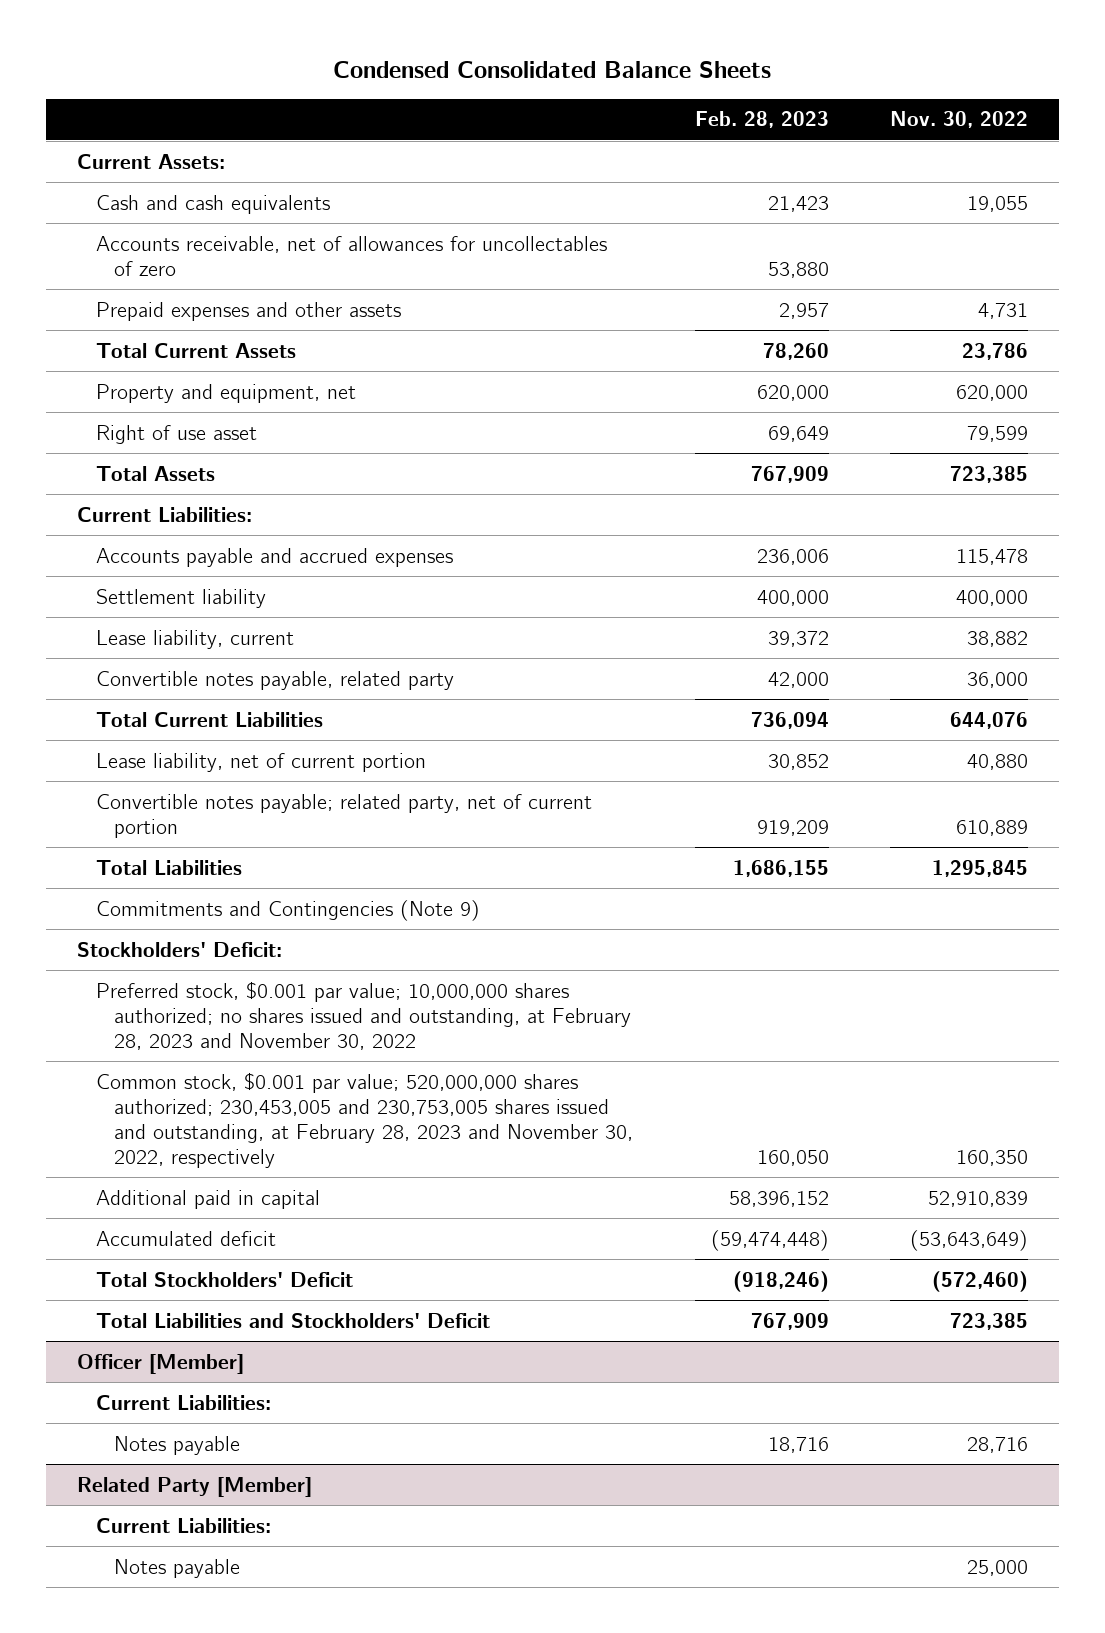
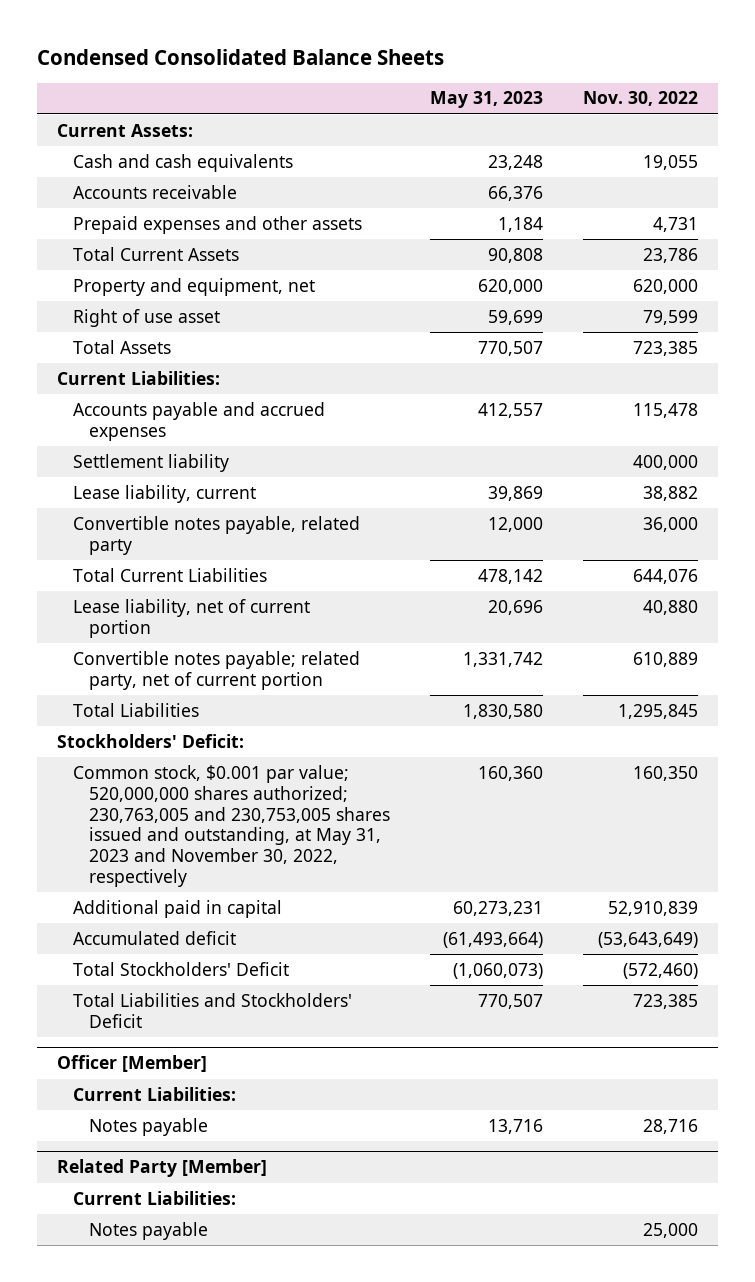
[694,111,829,129] Feb. 28, 2023 -> none
none -> [429,91,543,109] May 31, 2023
[95,235,607,276] Accounts receivable, net of allowances for uncollectables of zero -> [73,184,238,199] Accounts receivable
[95,899,480,921] Commitments and Contingencies (Note 9) -> none
[95,980,632,1050] Preferred stock, $0.001 par value; 10,000,000 shares authorized; no shares issued and outstanding, at February 28, 2023 and November 30, 2022 -> none
[95,1071,634,1168] Common stock, $0.001 par value; 520,000,000 shares authorized; 230,453,005 and 230,753,005 shares issued and outstanding, at February 28, 2023 and November 30, 2022, respectively -> [73,764,390,887] Common stock, $0.001 par value; 520,000,000 shares authorized; 230,763,005 and 230,753,005 shares issued and outstanding, at May 31, 2023 and November 30, 2022, respectively

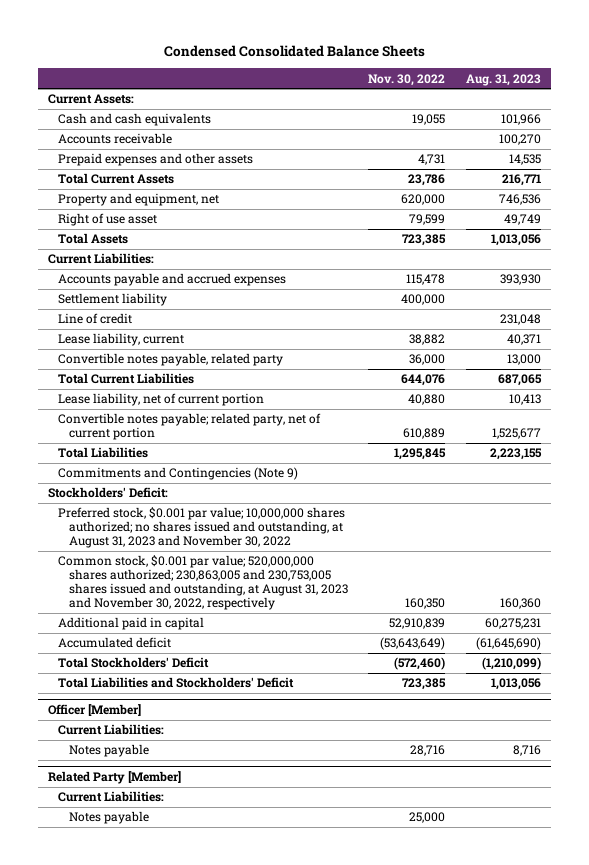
[429,91,543,109] May 31, 2023 -> none
none -> [465,73,541,86] Aug. 31, 2023
none -> [58,313,133,325] Line of credit
none -> [58,467,299,481] Commitments and Contingencies (Note 9)
none -> [58,507,346,548] Preferred stock, $0.001 par value; 10,000,000 shares authorized; no shares issued and outstanding, at August 31, 2023 and November 30, 2022
[73,764,390,887] Common stock, $0.001 par value; 520,000,000 shares authorized; 230,763,005 and 230,753,005 shares issued and outstanding, at May 31, 2023 and November 30, 2022, respectively -> [58,555,348,610] Common stock, $0.001 par value; 520,000,000 shares authorized; 230,863,005 and 230,753,005 shares issued and outstanding, at August 31, 2023 and November 30, 2022, respectively

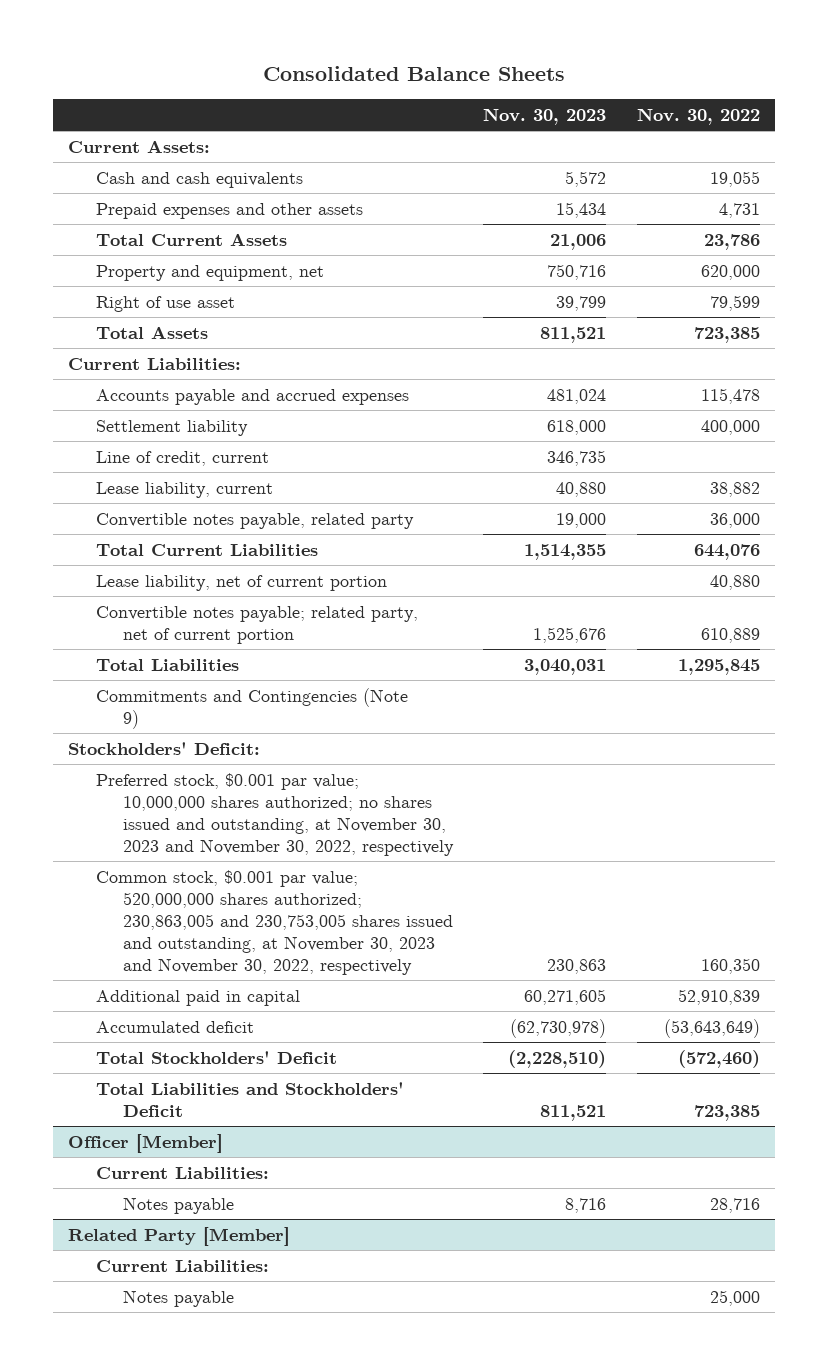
[163,45,425,58] Condensed Consolidated Balance Sheets -> [263,66,566,82] Consolidated Balance Sheets
[465,73,541,86] Aug. 31, 2023 -> none
none -> [483,107,607,125] Nov. 30, 2023
[58,133,173,145] Accounts receivable -> none
[58,313,133,325] Line of credit -> [95,450,269,466] Line of credit, current
[58,507,346,548] Preferred stock, $0.001 par value; 10,000,000 shares authorized; no shares issued and outstanding, at August 31, 2023 and November 30, 2022 -> [95,772,455,856] Preferred stock, $0.001 par value; 10,000,000 shares authorized; no shares issued and outstanding, at November 30, 2023 and November 30, 2022, respectively
[58,555,348,610] Common stock, $0.001 par value; 520,000,000 shares authorized; 230,863,005 and 230,753,005 shares issued and outstanding, at August 31, 2023 and November 30, 2022, respectively -> [95,869,454,975] Common stock, $0.001 par value; 520,000,000 shares authorized; 230,863,005 and 230,753,005 shares issued and outstanding, at November 30, 2023 and November 30, 2022, respectively

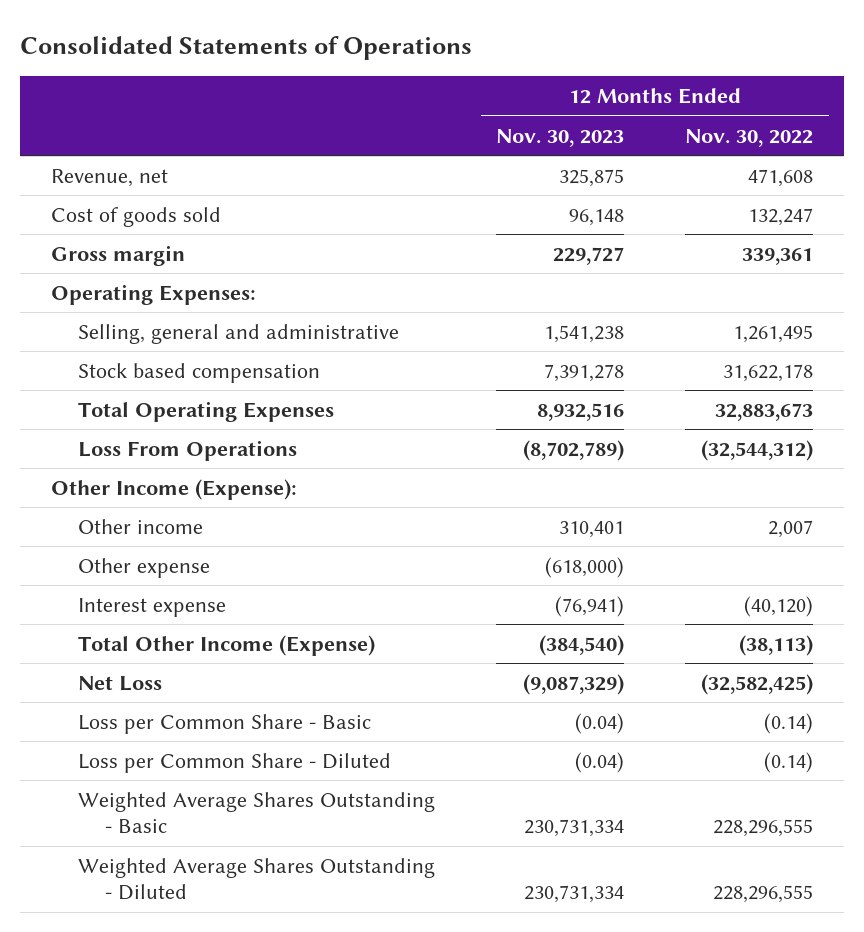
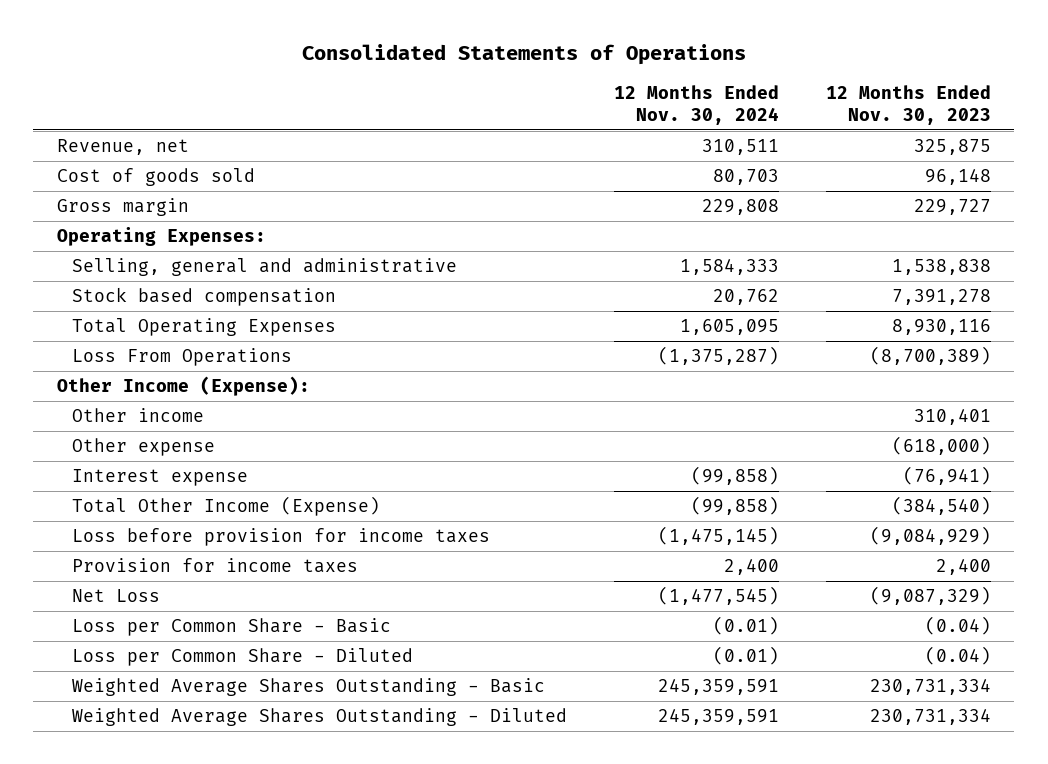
[685,128,814,147] Nov. 30, 2022 -> none
none -> [614,85,780,126] 12 Months Ended Nov. 30, 2024
[544,324,625,343] 1,541,238 -> [892,259,992,276] 1,538,838
[537,402,625,421] 8,932,516 -> [892,319,992,336] 8,930,116
[523,439,625,461] (8,702,789) -> [870,346,992,366] (8,700,389)
none -> [72,528,491,547] Loss before provision for income taxes
none -> [72,558,359,574] Provision for income taxes

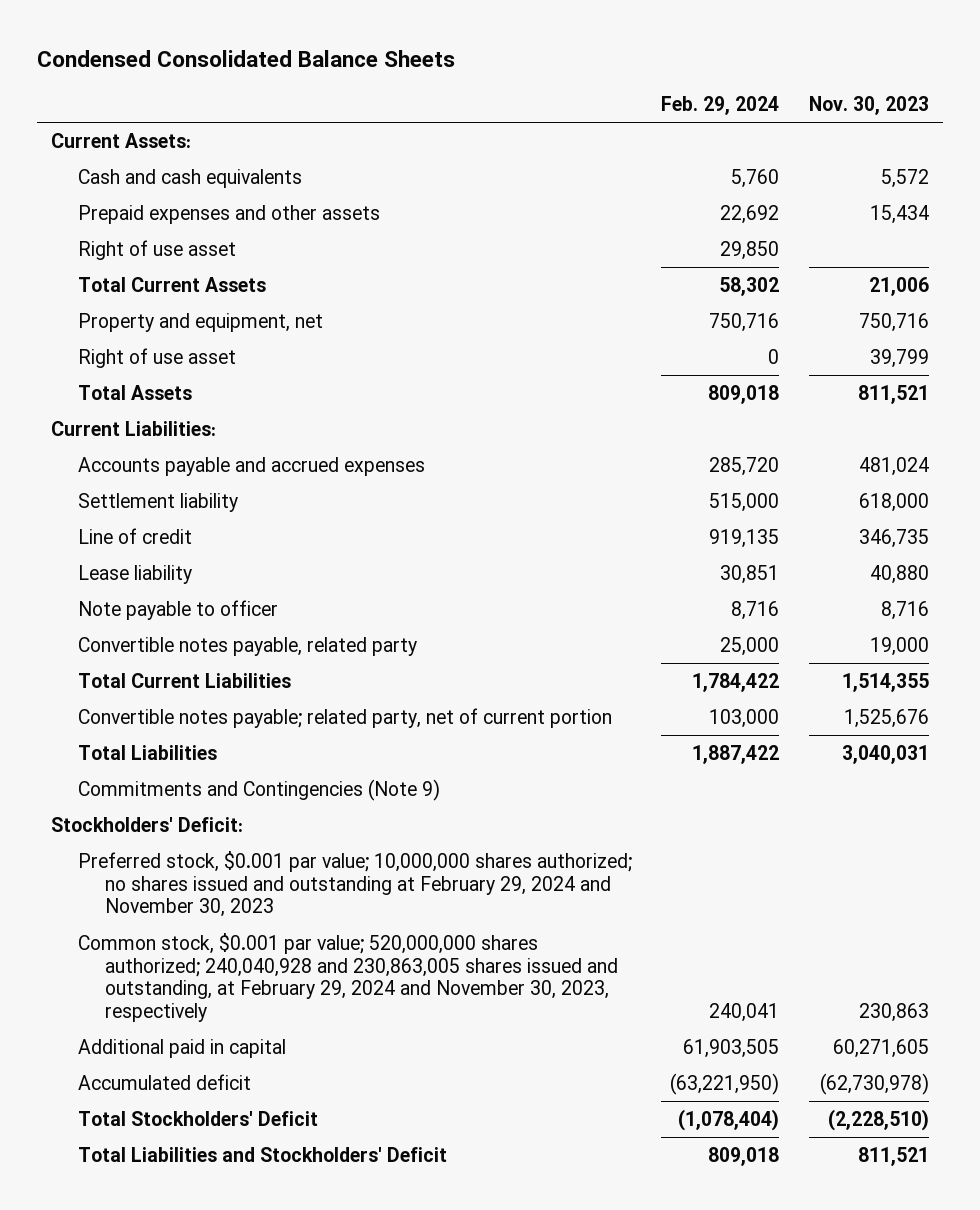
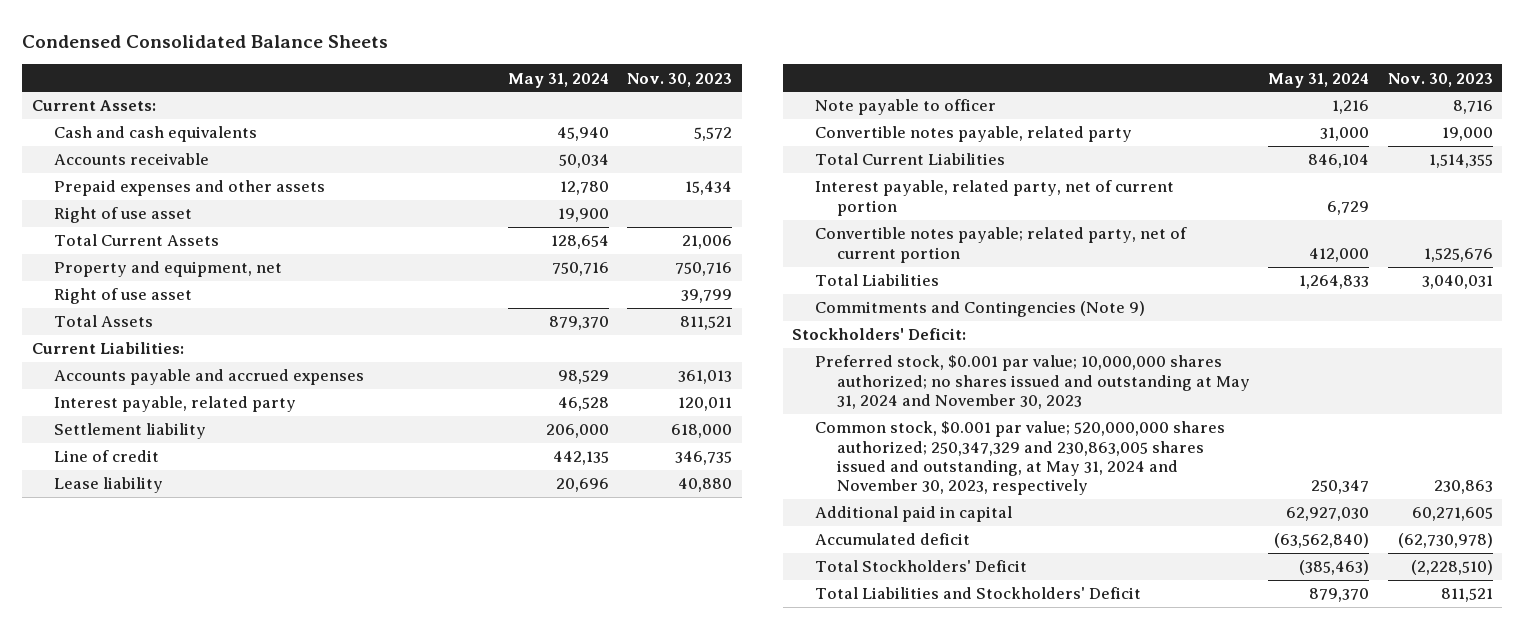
[661,96,780,116] Feb. 29, 2024 -> none
none -> [507,72,609,88] May 31, 2024
none -> [53,153,209,166] Accounts receivable
[858,456,929,476] 481,024 -> [678,370,733,385] 361,013
none -> [53,396,296,413] Interest payable, related party
none -> [814,180,1174,216] Interest payable, related party, net of current portion
[78,850,633,918] Preferred stock, $0.001 par value; 10,000,000 shares authorized; no shares issued and outstanding at February 29, 2024 and November 30, 2023 -> [814,355,1250,410] Preferred stock, $0.001 par value; 10,000,000 shares authorized; no shares issued and outstanding at May 31, 2024 and November 30, 2023
[78,932,619,1023] Common stock, $0.001 par value; 520,000,000 shares authorized; 240,040,928 and 230,863,005 shares issued and outstanding, at February 29, 2024 and November 30, 2023, respectively -> [814,421,1225,496] Common stock, $0.001 par value; 520,000,000 shares authorized; 250,347,329 and 230,863,005 shares issued and outstanding, at May 31, 2024 and November 30, 2023, respectively

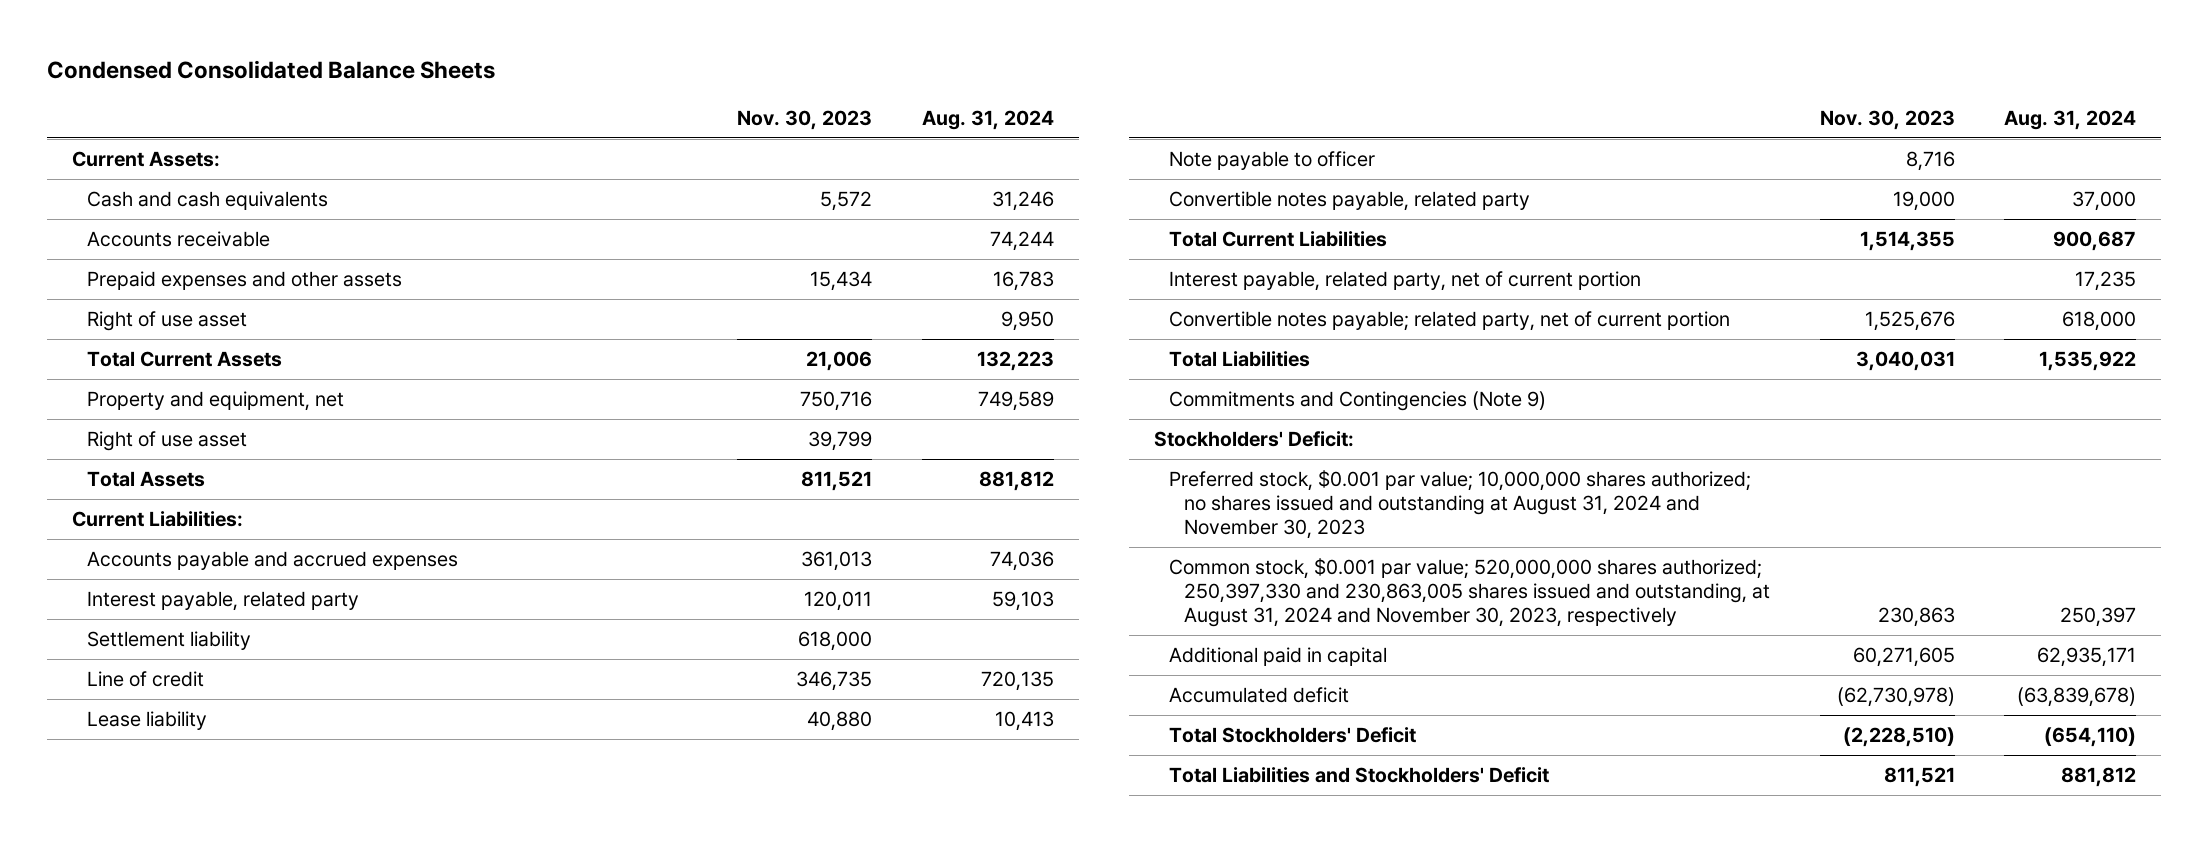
[507,72,609,88] May 31, 2024 -> none
none -> [921,110,1054,131] Aug. 31, 2024
[814,355,1250,410] Preferred stock, $0.001 par value; 10,000,000 shares authorized; no shares issued and outstanding at May 31, 2024 and November 30, 2023 -> [1169,469,1752,540] Preferred stock, $0.001 par value; 10,000,000 shares authorized; no shares issued and outstanding at August 31, 2024 and November 30, 2023
[814,421,1225,496] Common stock, $0.001 par value; 520,000,000 shares authorized; 250,347,329 and 230,863,005 shares issued and outstanding, at May 31, 2024 and November 30, 2023, respectively -> [1169,557,1771,628] Common stock, $0.001 par value; 520,000,000 shares authorized; 250,397,330 and 230,863,005 shares issued and outstanding, at August 31, 2024 and November 30, 2023, respectively

